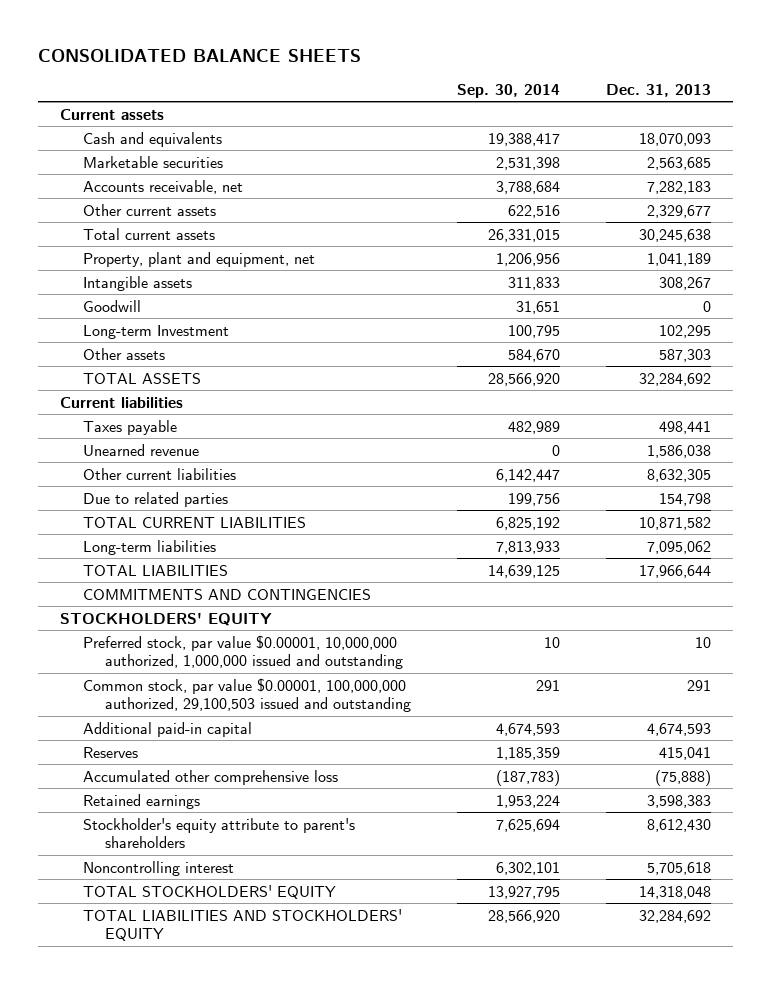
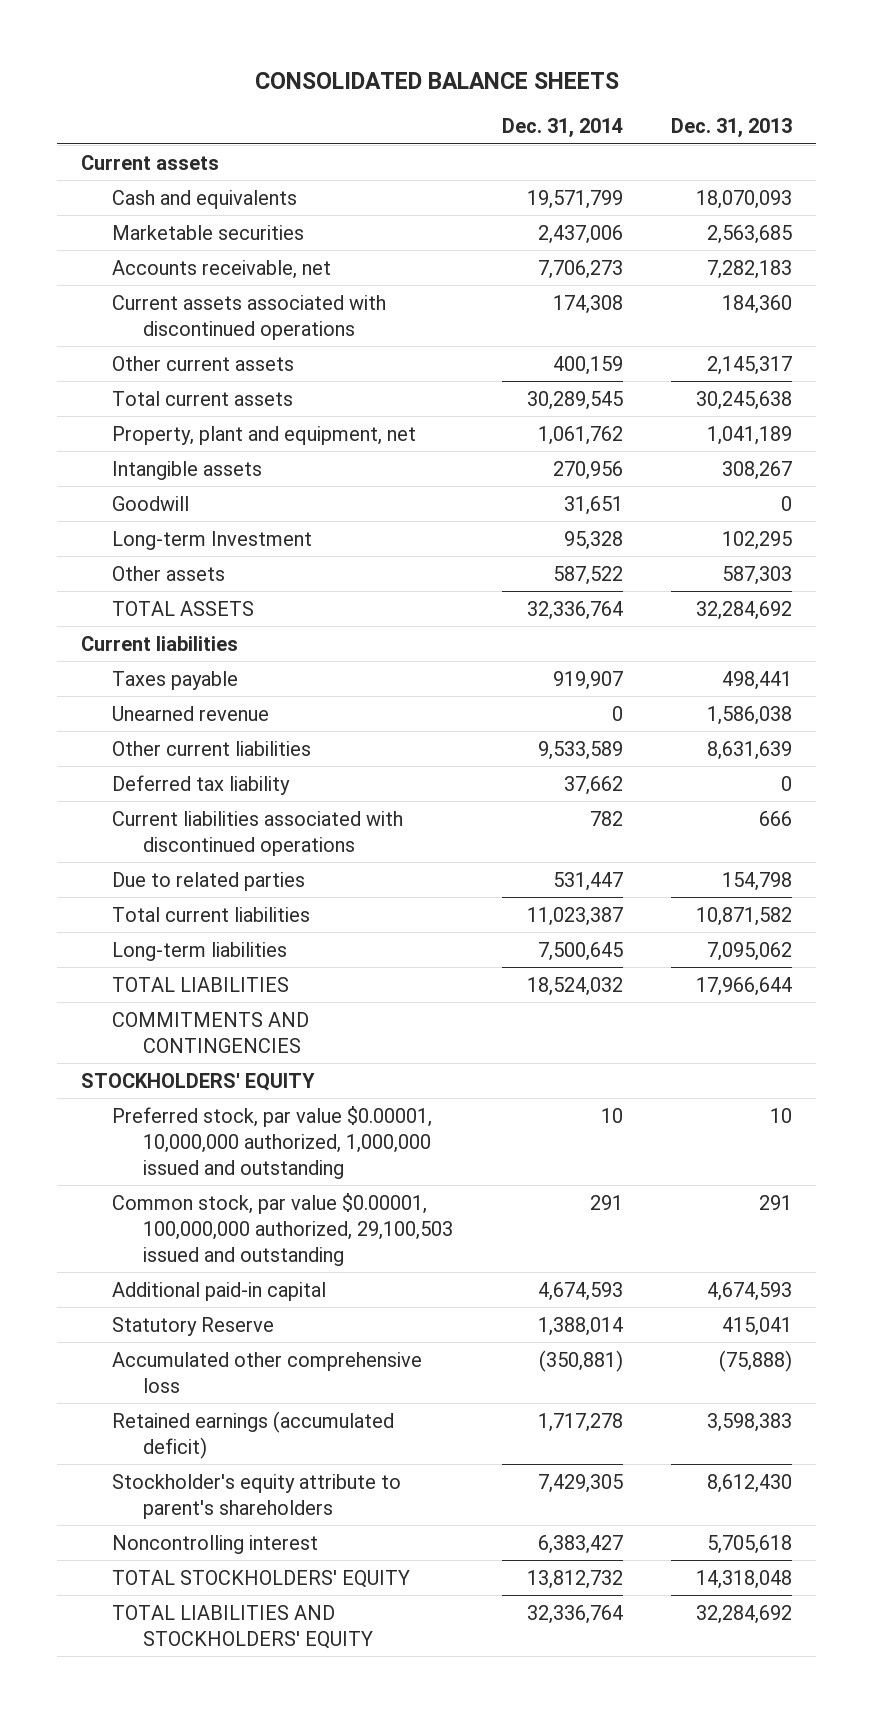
[456,83,560,98] Sep. 30, 2014 -> none
none -> [501,118,623,139] Dec. 31, 2014
none -> [112,294,387,340] Current assets associated with discontinued operations
[646,204,711,218] 2,329,677 -> [707,355,793,375] 2,145,317
[646,468,711,482] 8,632,305 -> [707,740,793,760] 8,631,639
none -> [112,774,291,795] Deferred tax liability
none -> [112,810,404,856] Current liabilities associated with discontinued operations
[82,516,306,528] TOTAL CURRENT LIABILITIES -> [112,906,311,922] Total current liabilities
[82,746,138,758] Reserves -> [112,1316,275,1336] Statutory Reserve
[82,793,200,809] Retained earnings -> [112,1410,395,1459] Retained earnings (accumulated deficit)

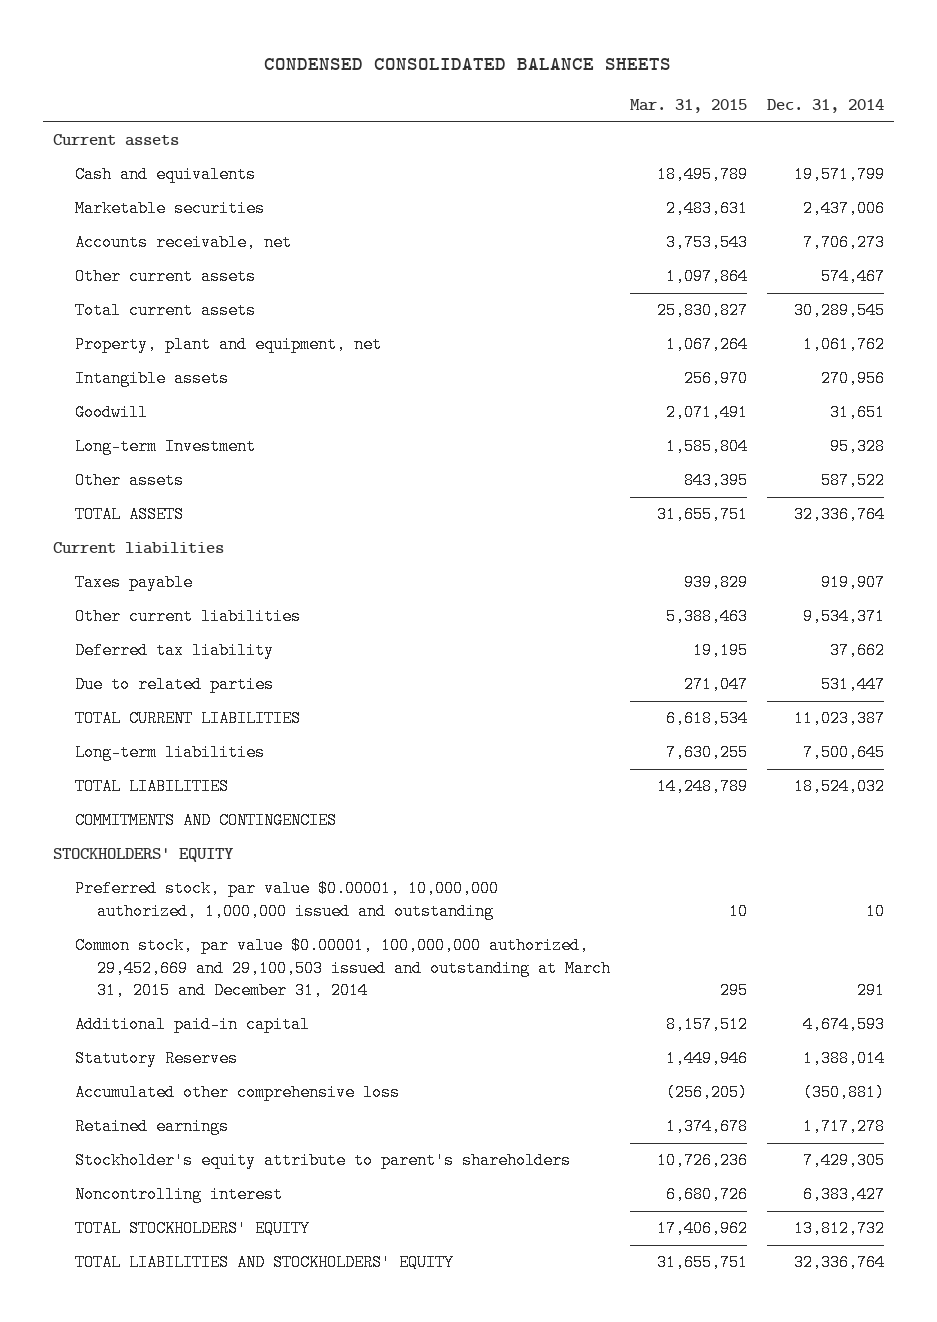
[254,71,619,89] CONSOLIDATED BALANCE SHEETS -> [264,57,672,70] CONDENSED CONSOLIDATED BALANCE SHEETS
[671,118,793,139] Dec. 31, 2013 -> none
none -> [629,98,747,113] Mar. 31, 2015
[112,294,387,340] Current assets associated with discontinued operations -> none
[552,355,623,375] 400,159 -> [820,268,885,286] 574,467
[112,705,270,721] Unearned revenue -> none
[537,740,623,760] 9,533,589 -> [802,608,885,626] 9,534,371
[112,810,404,856] Current liabilities associated with discontinued operations -> none
[112,906,311,922] Total current liabilities -> [74,710,301,728] TOTAL CURRENT LIABILITIES
[112,1192,454,1266] Common stock, par value $0.00001, 100,000,000 authorized, 29,100,503 issued and outstanding -> [74,937,611,1000] Common stock, par value $0.00001, 100,000,000 authorized, 29,452,669 and 29,100,503 issued and outstanding at March 31, 2015 and December 31, 2014
[112,1316,275,1336] Statutory Reserve -> [74,1050,238,1068] Statutory Reserves
[112,1410,395,1459] Retained earnings (accumulated deficit) -> [74,1118,229,1136] Retained earnings

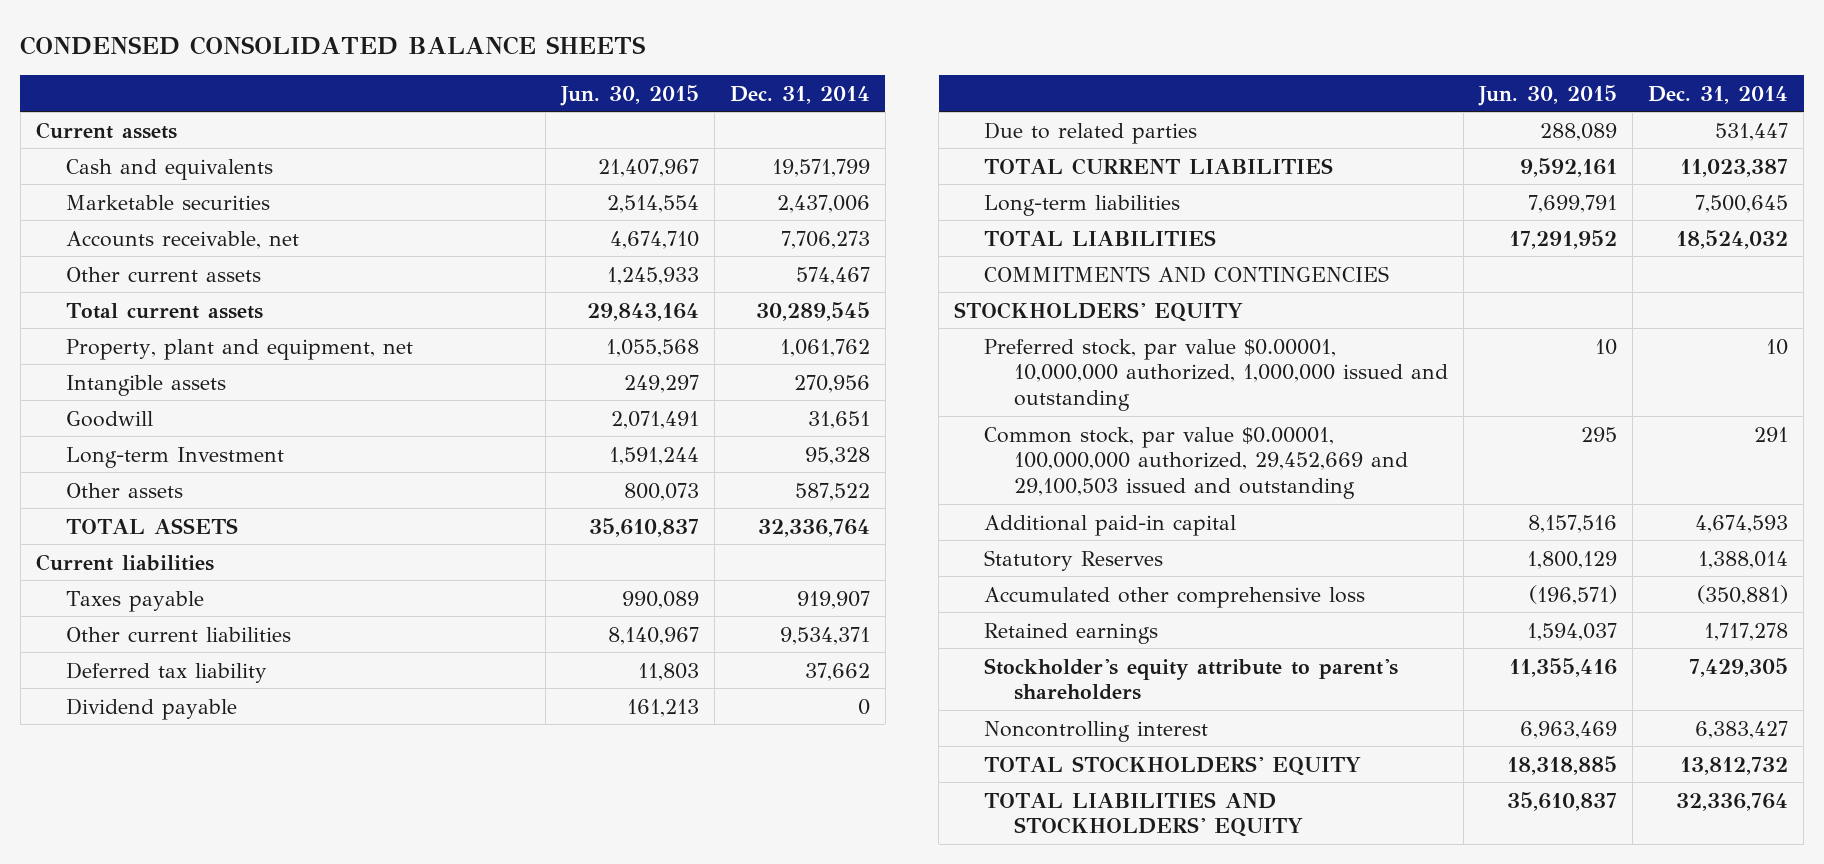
[629,98,747,113] Mar. 31, 2015 -> none
none -> [559,84,699,106] Jun. 30, 2015
none -> [65,697,237,720] Dividend payable
[74,937,611,1000] Common stock, par value $0.00001, 100,000,000 authorized, 29,452,669 and 29,100,503 issued and outstanding at March 31, 2015 and December 31, 2014 -> [984,426,1409,500] Common stock, par value $0.00001, 100,000,000 authorized, 29,452,669 and 29,100,503 issued and outstanding

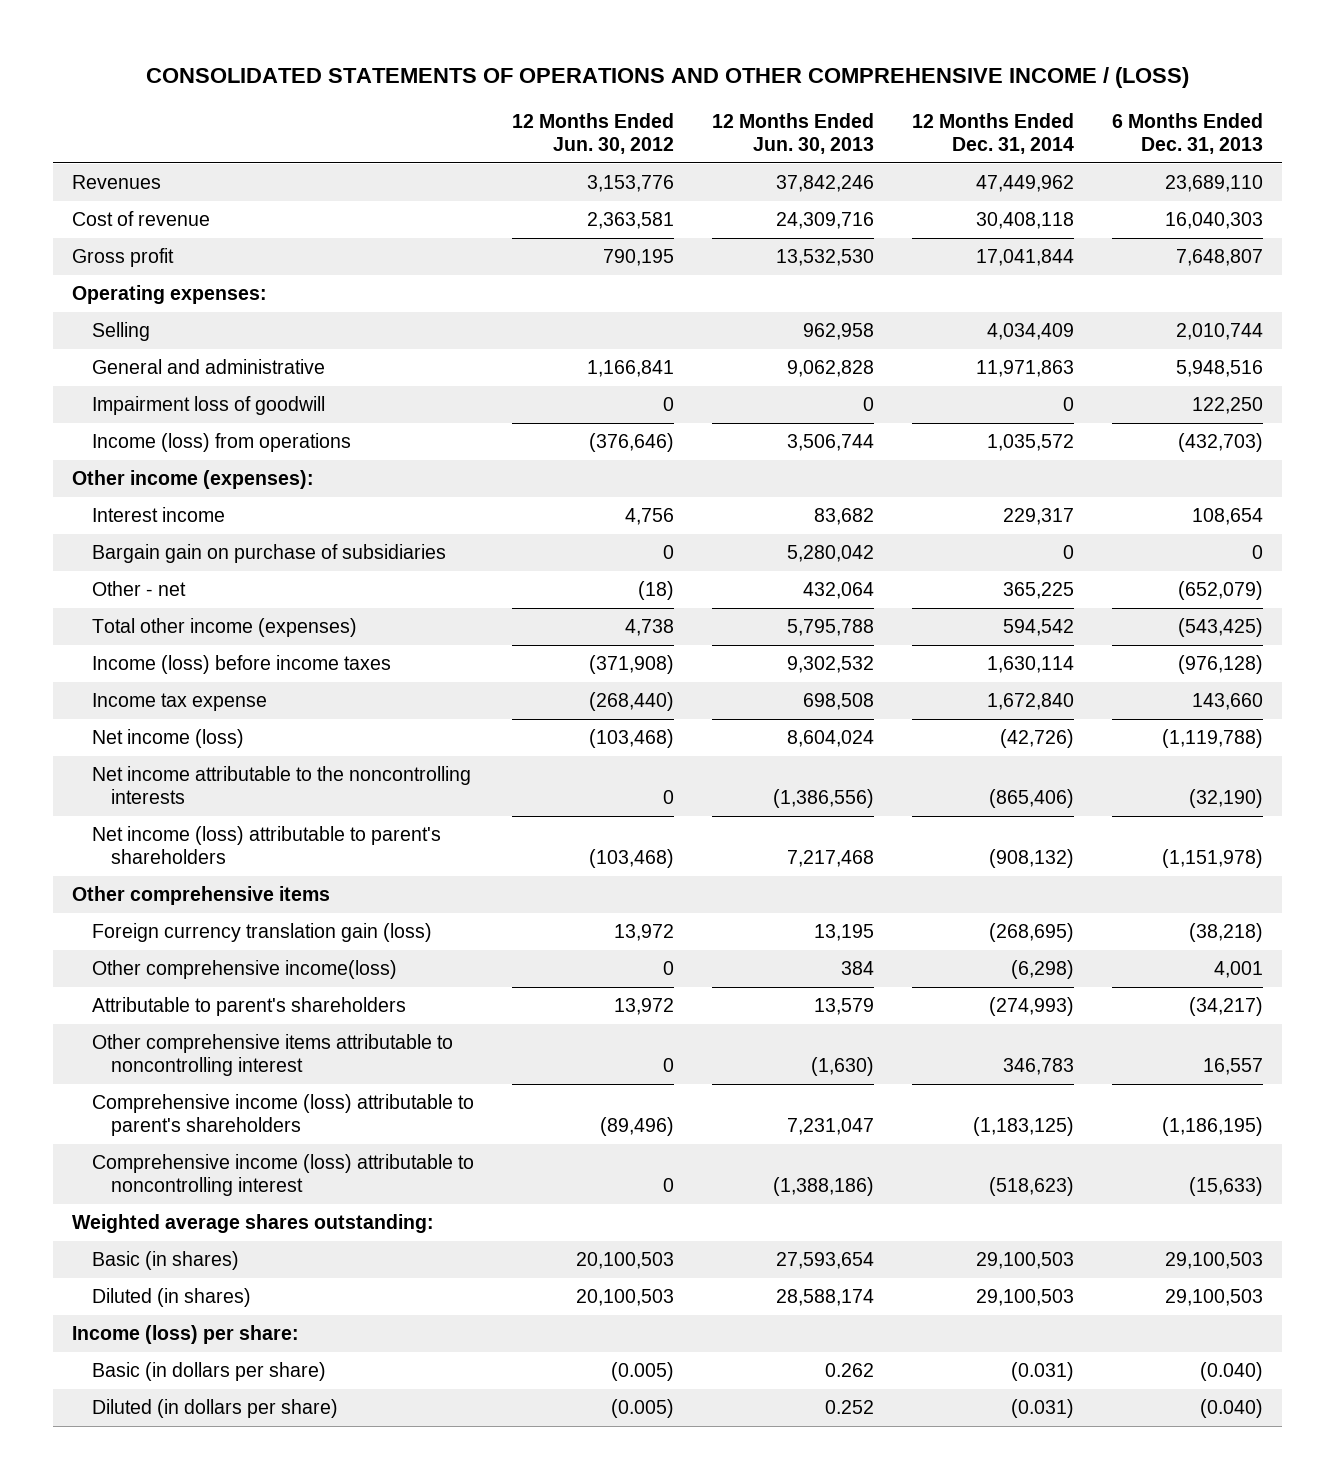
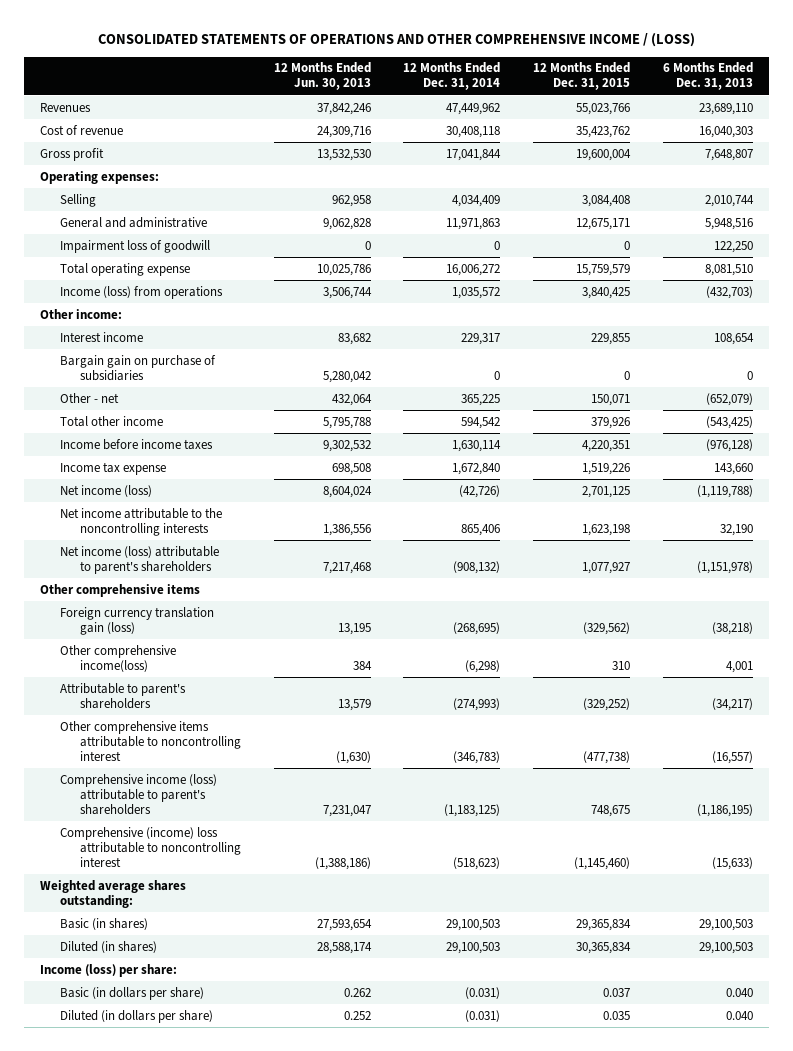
[511,112,674,155] 12 Months Ended Jun. 30, 2012 -> none
none -> [533,62,631,91] 12 Months Ended Dec. 31, 2015
none -> [60,262,191,276] Total operating expense
[72,470,315,490] Other income (expenses): -> [40,308,123,319] Other income:
[91,618,357,638] Total other income (expenses) -> [60,415,164,427] Total other income
[91,655,391,675] Income (loss) before income taxes -> [60,438,214,450] Income before income taxes
[772,789,874,809] (1,386,556) -> [322,523,371,536] 1,386,556
[988,789,1074,809] (865,406) -> [461,523,501,536] 865,406
[1188,789,1263,809] (32,190) -> [719,523,753,536] 32,190
[1002,1058,1074,1076] 346,783 -> [453,750,501,764] (346,783)
[1202,1058,1263,1076] 16,557 -> [711,750,753,764] (16,557)
[91,1154,474,1197] Comprehensive income (loss) attributable to noncontrolling interest -> [60,826,241,867] Comprehensive (income) loss attributable to noncontrolling interest
[1199,1362,1263,1382] (0.040) -> [725,987,753,997] 0.040
[1199,1399,1263,1419] (0.040) -> [725,1010,753,1020] 0.040

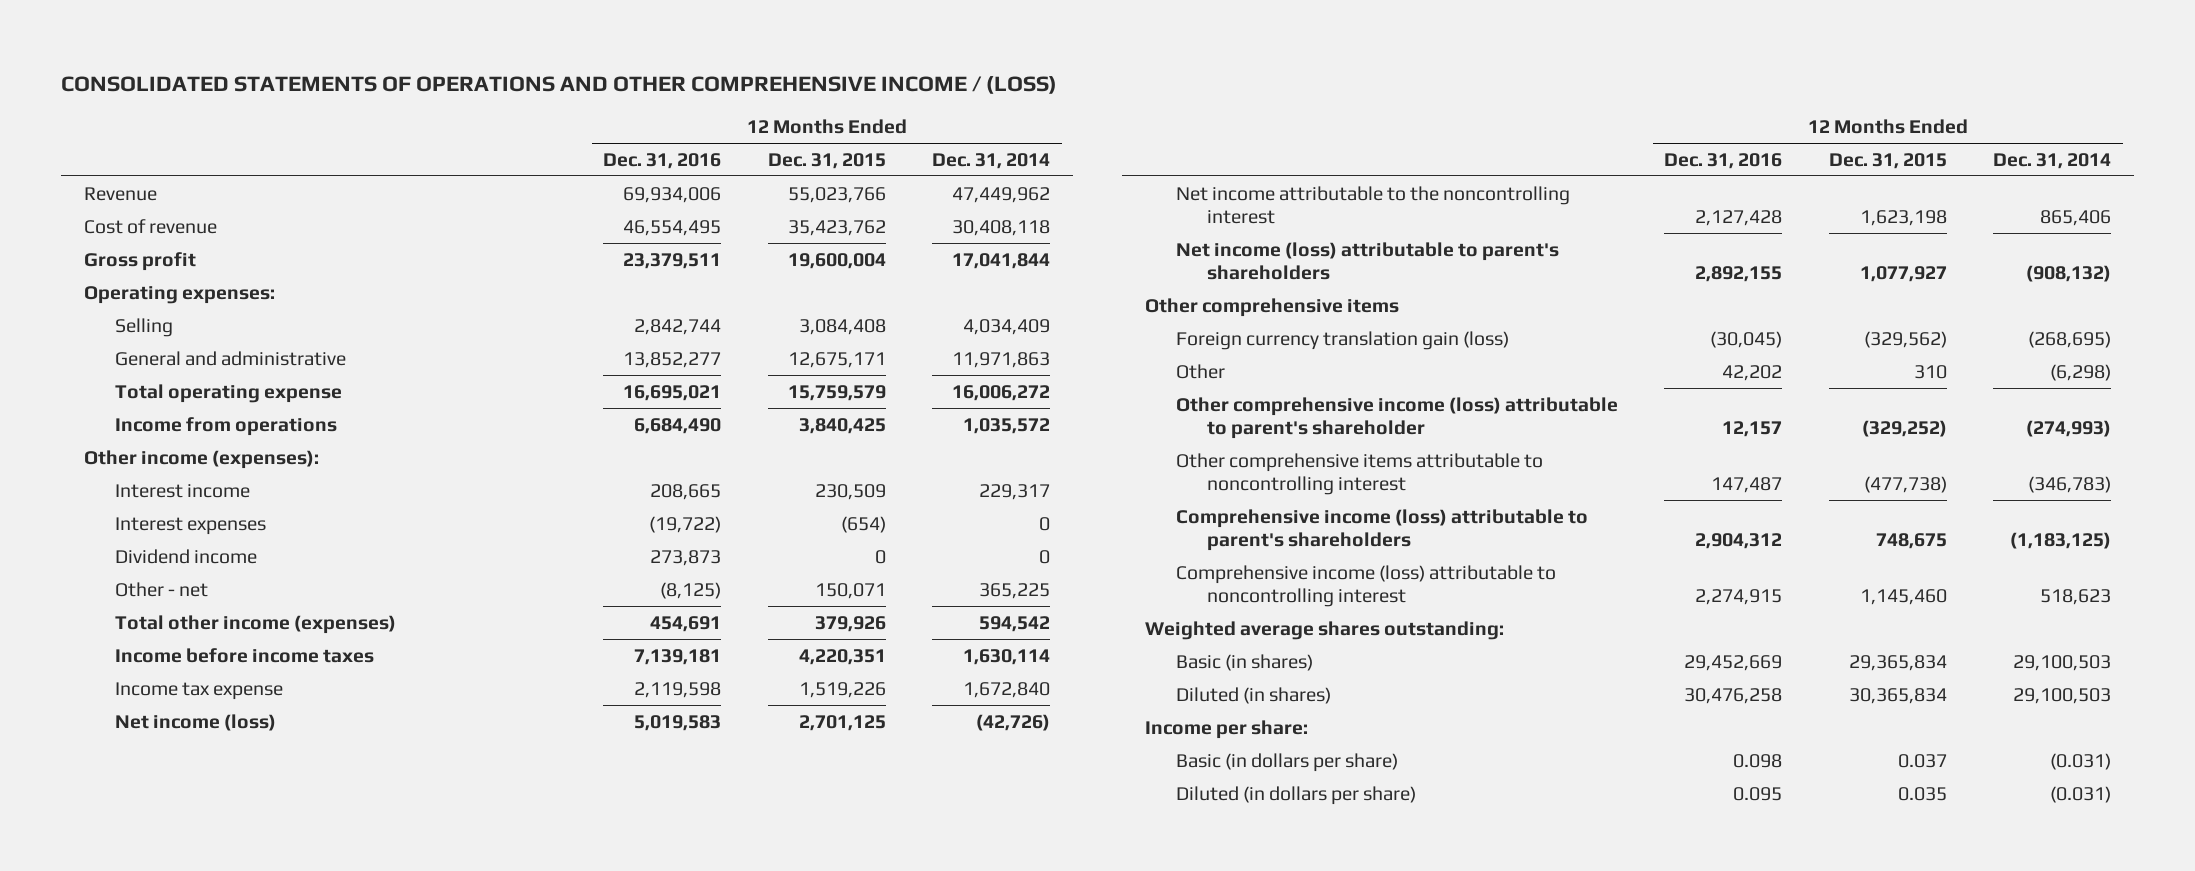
[273,62,371,91] 12 Months Ended Jun. 30, 2013 -> none
[662,62,753,91] 6 Months Ended Dec. 31, 2013 -> none
none -> [603,152,722,169] Dec. 31, 2016
[40,102,92,112] Revenues -> [84,186,158,201] Revenue
[60,239,211,253] Impairment loss of goodwill -> none
[60,354,217,381] Bargain gain on purchase of subsidiaries -> none
[60,285,224,299] Income (loss) from operations -> [114,416,337,436] Income from operations
[40,308,123,319] Other income: -> [84,449,320,469] Other income (expenses):
[591,332,631,345] 229,855 -> [814,483,886,500] 230,509
none -> [114,516,266,535] Interest expenses
none -> [114,548,257,564] Dividend income
[60,415,164,427] Total other income -> [114,614,396,634] Total other income (expenses)
[60,507,223,536] Net income attributable to the noncontrolling interests -> [1175,185,1570,225] Net income attributable to the noncontrolling interest
[60,644,177,672] Other comprehensive income(loss) -> [1175,363,1225,379] Other
[60,682,187,709] Attributable to parent's shareholders -> [1175,396,1618,440] Other comprehensive income (loss) attributable to parent's shareholder
[60,826,241,867] Comprehensive (income) loss attributable to noncontrolling interest -> [1175,564,1556,608] Comprehensive income (loss) attributable to noncontrolling interest
[453,856,501,870] (518,623) -> [2040,589,2112,606] 518,623
[574,856,631,870] (1,145,460) -> [1859,589,1947,606] 1,145,460
[40,963,178,977] Income (loss) per share: -> [1144,719,1308,739] Income per share:

